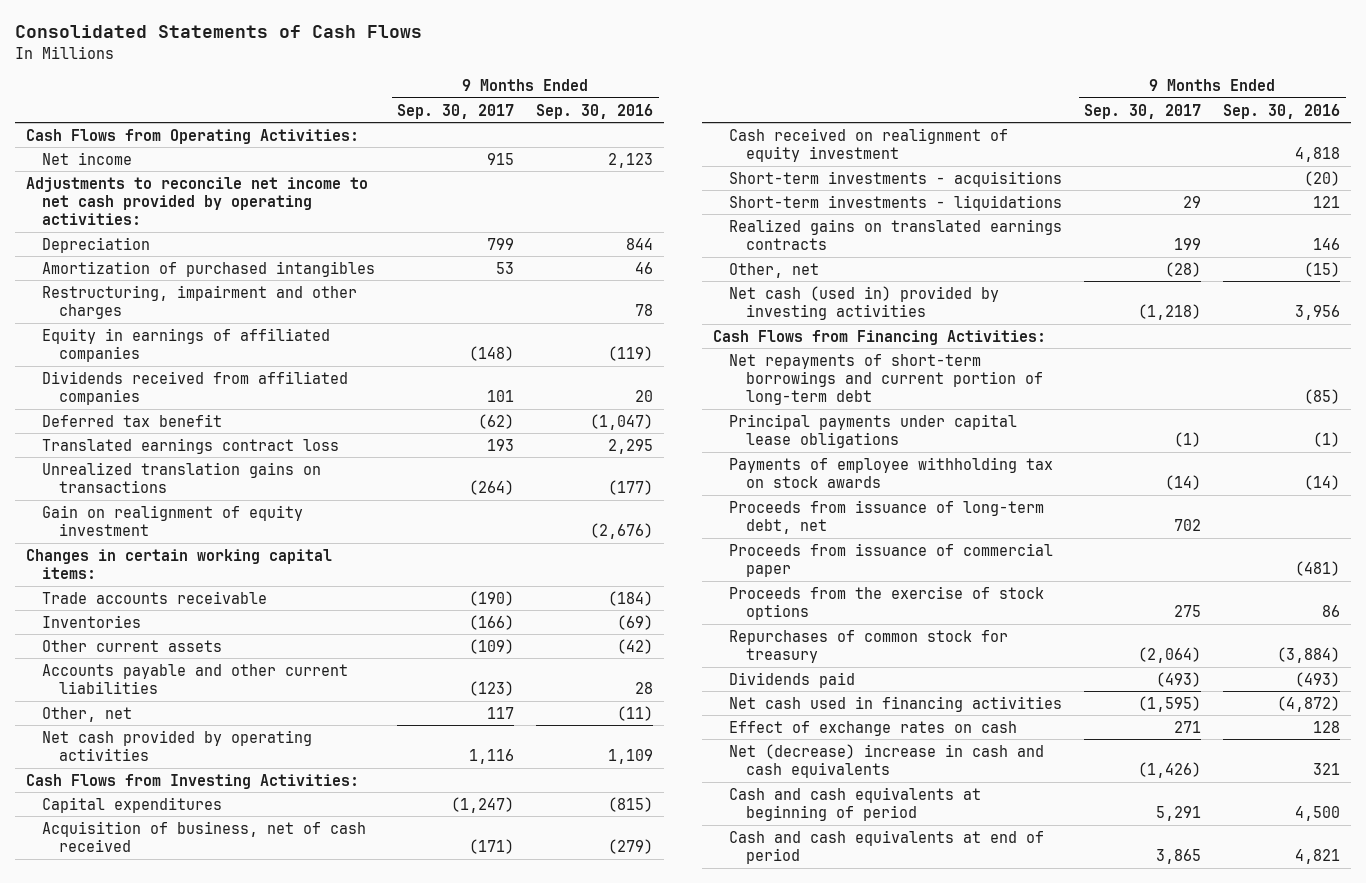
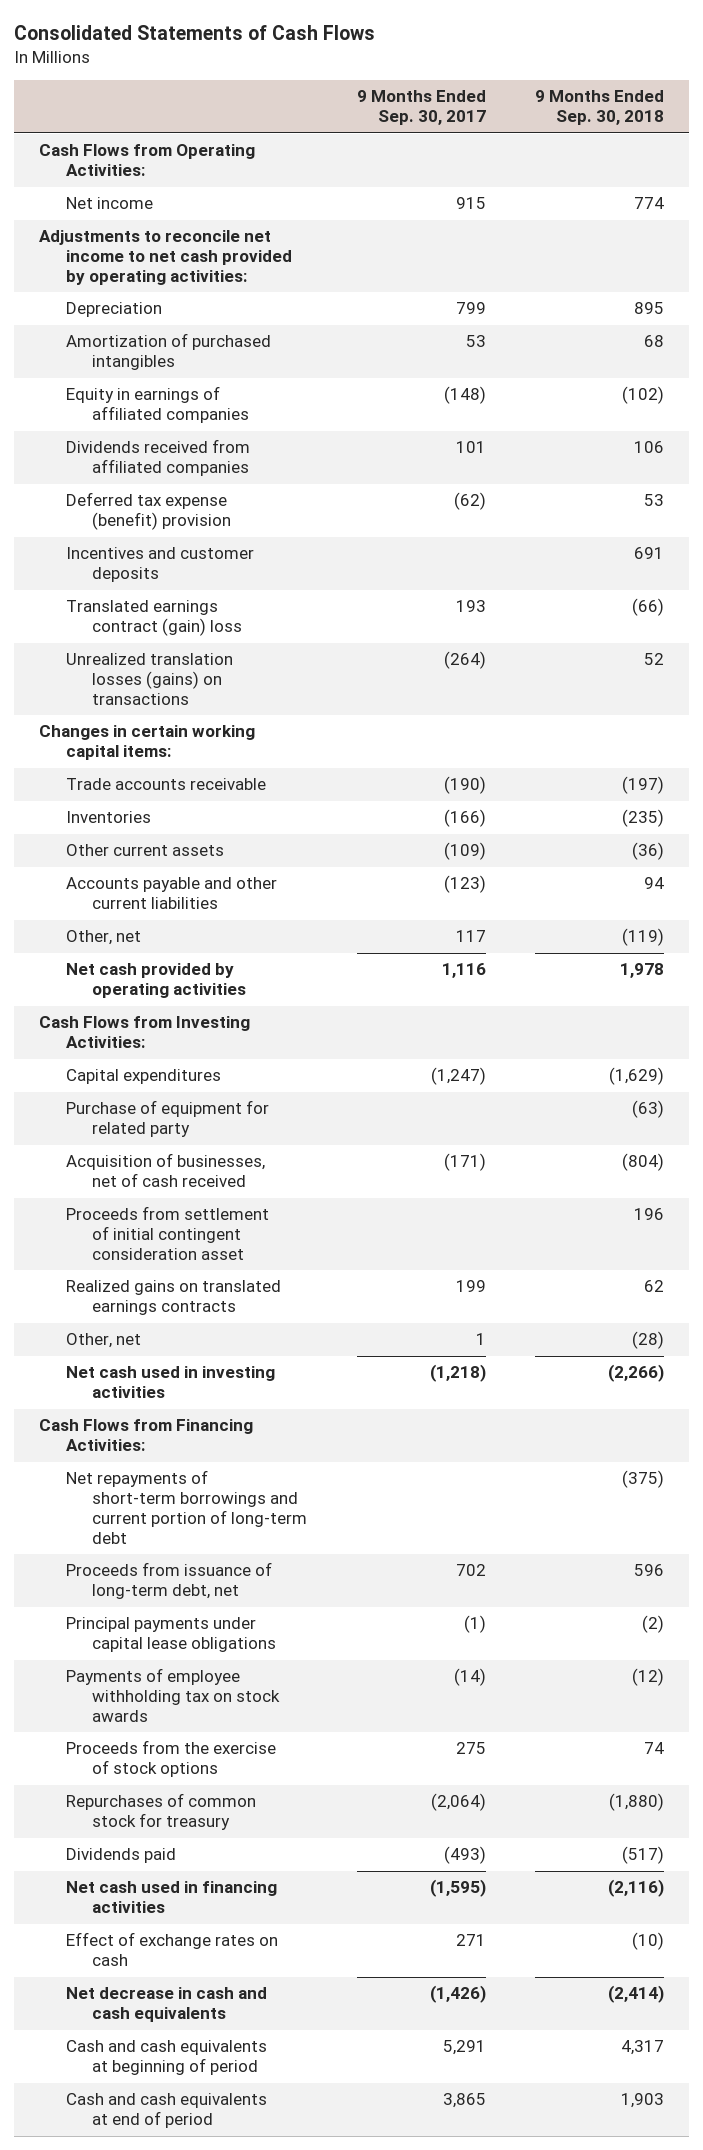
[536,103,654,119] Sep. 30, 2016 -> none
none -> [535,90,665,126] 9 Months Ended Sep. 30, 2018
[42,284,358,319] Restructuring, impairment and other charges -> none
[42,504,304,536] Gain on realignment of equity investment -> none
[42,413,223,427] Deferred tax benefit -> [65,492,232,531] Deferred tax expense (benefit) provision
none -> [65,547,254,583] Incentives and customer deposits
[42,437,340,454] Translated earnings contract loss -> [65,600,243,637] Translated earnings contract (gain) loss
[42,461,322,493] Unrealized translation gains on transactions -> [65,653,233,705] Unrealized translation losses (gains) on transactions
[729,127,1009,162] Cash received on realignment of equity investment -> none
[729,170,1063,187] Short-term investments - acquisitions -> none
[729,194,1063,211] Short-term investments - liquidations -> none
none -> [65,1100,269,1138] Purchase of equipment for related party
[42,820,367,852] Acquisition of business, net of cash received -> [65,1153,265,1188] Acquisition of businesses, net of cash received
none -> [65,1206,269,1260] Proceeds from settlement of initial contingent consideration asset
[1165,261,1202,277] (28) -> [475,1333,486,1346] 1
[729,285,1000,320] Net cash (used in) provided by investing activities -> [65,1366,275,1399] Net cash used in investing activities
[729,499,1045,534] Proceeds from issuance of long-term debt, net -> [65,1562,272,1600] Proceeds from issuance of long-term debt, net
[729,542,1054,577] Proceeds from issuance of commercial paper -> none
[729,743,1045,778] Net (decrease) increase in cash and cash equivalents -> [65,1987,267,2023] Net decrease in cash and cash equivalents

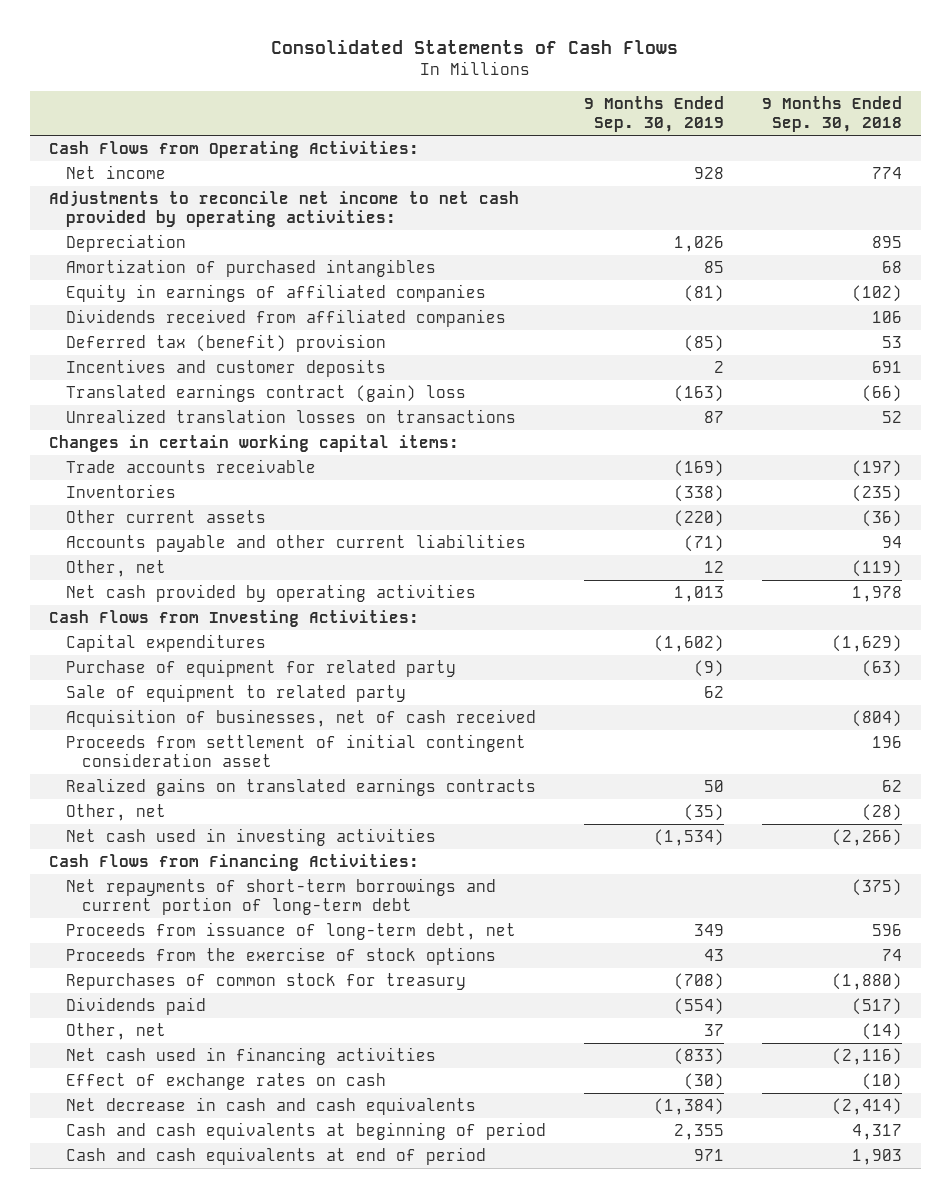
[356,90,486,126] 9 Months Ended Sep. 30, 2017 -> none
none -> [583,96,724,133] 9 Months Ended Sep. 30, 2019
[65,492,232,531] Deferred tax expense (benefit) provision -> [65,333,386,352] Deferred tax (benefit) provision
[65,653,233,705] Unrealized translation losses (gains) on transactions -> [65,408,516,423] Unrealized translation losses on transactions
none -> [65,683,406,702] Sale of equipment to related party
[65,1617,277,1653] Principal payments under capital lease obligations -> none
[65,1668,281,1722] Payments of employee withholding tax on stock awards -> none
none -> [65,1022,166,1040] Other, net

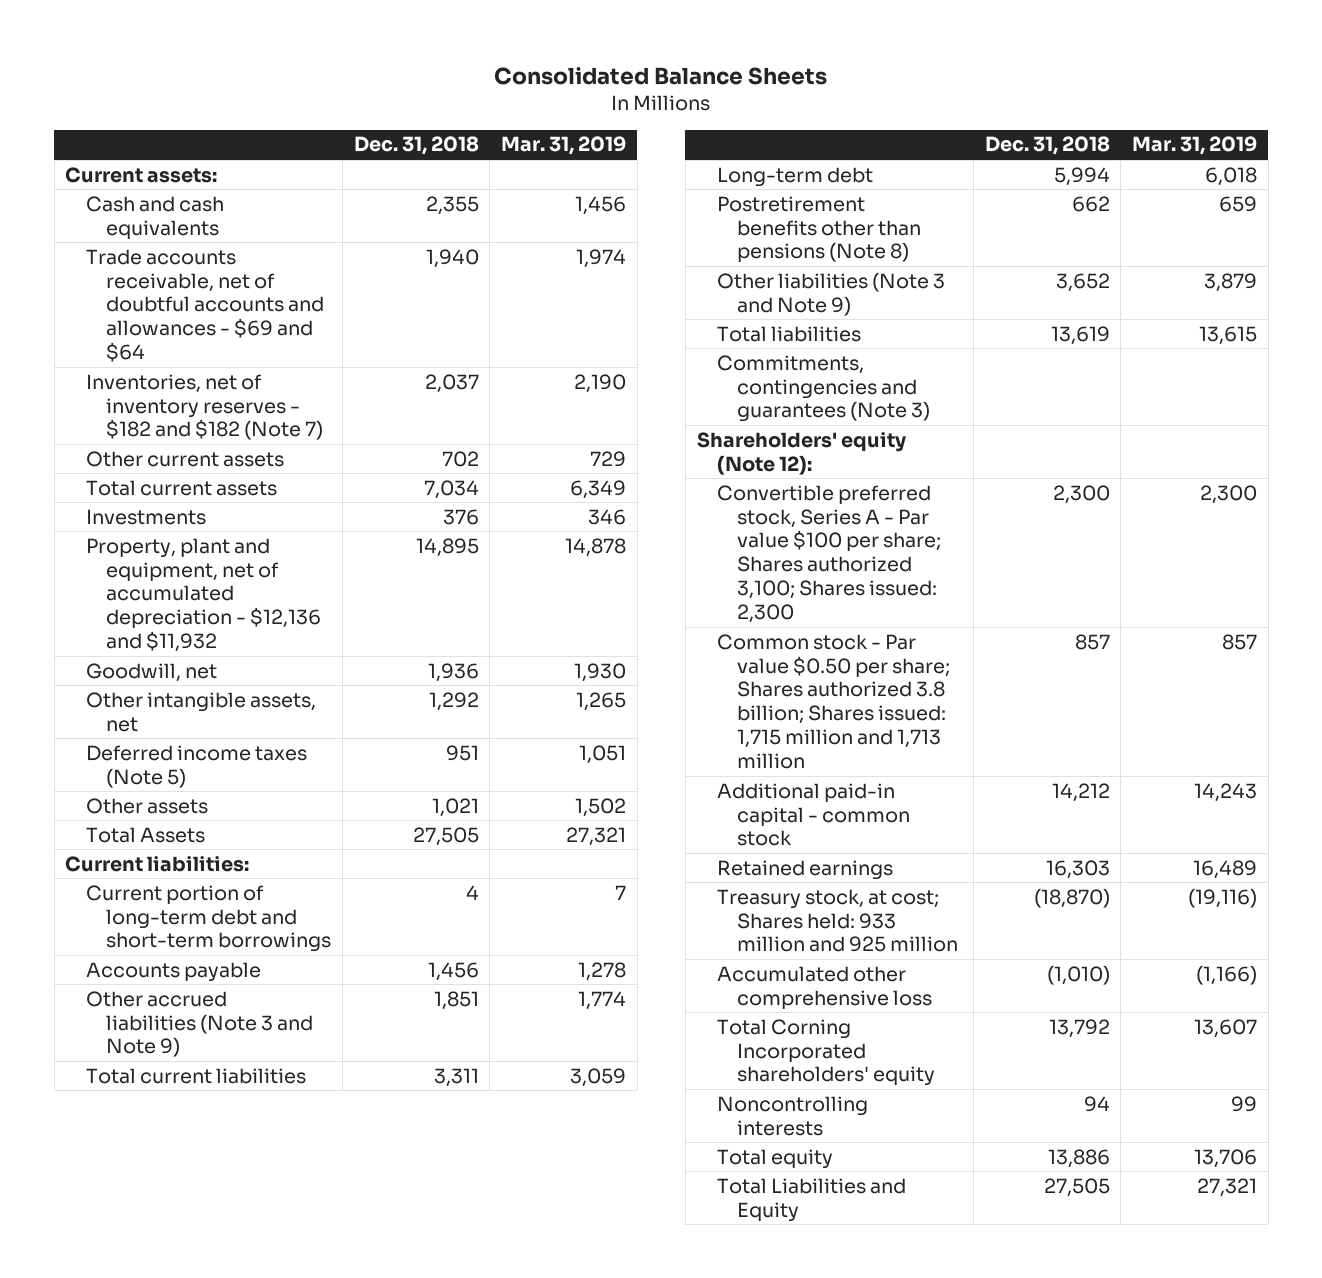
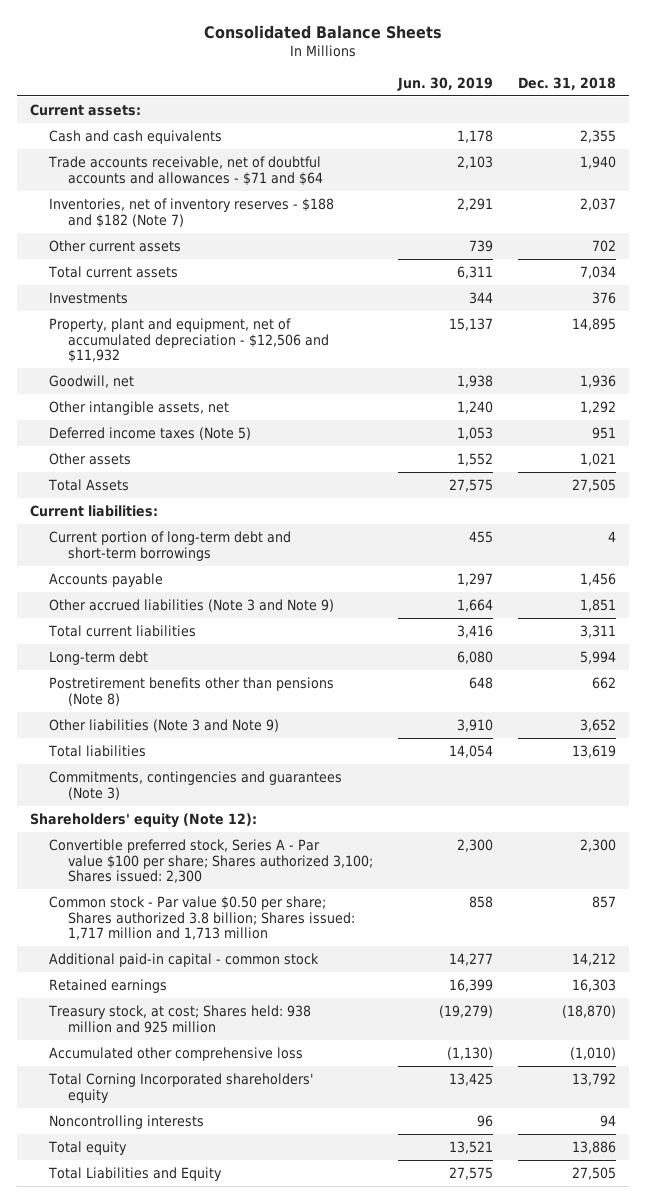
[500,136,626,156] Mar. 31, 2019 -> none
none -> [396,76,493,91] Jun. 30, 2019
[85,248,325,363] Trade accounts receivable, net of doubtful accounts and allowances - $69 and $64 -> [47,155,323,186] Trade accounts receivable, net of doubtful accounts and allowances - $71 and $64
[85,373,324,441] Inventories, net of inventory reserves - $182 and $182 (Note 7) -> [48,197,334,228] Inventories, net of inventory reserves - $188 and $182 (Note 7)
[85,537,322,653] Property, plant and equipment, net of accumulated depreciation - $12,136 and $11,932 -> [48,317,329,364] Property, plant and equipment, net of accumulated depreciation - $12,506 and $11,932
[716,633,951,769] Common stock - Par value $0.50 per share; Shares authorized 3.8 billion; Shares issued: 1,715 million and 1,713 million -> [48,895,355,941] Common stock - Par value $0.50 per share; Shares authorized 3.8 billion; Shares issued: 1,717 million and 1,713 million
[716,888,959,953] Treasury stock, at cost; Shares held: 933 million and 925 million -> [47,1004,311,1033] Treasury stock, at cost; Shares held: 938 million and 925 million

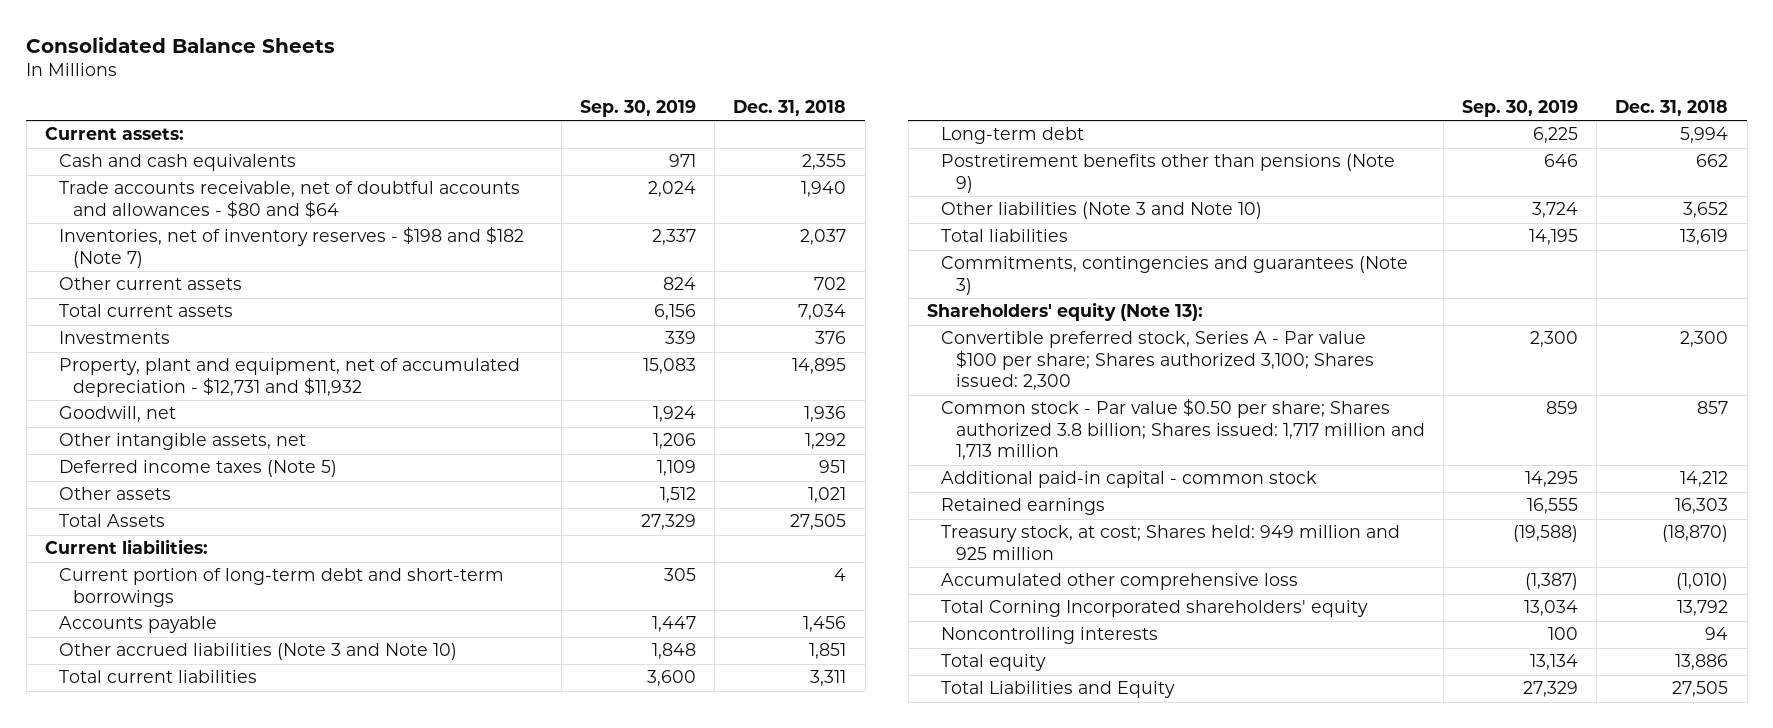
[396,76,493,91] Jun. 30, 2019 -> none
none -> [579,99,696,117] Sep. 30, 2019
[47,155,323,186] Trade accounts receivable, net of doubtful accounts and allowances - $71 and $64 -> [59,181,521,218] Trade accounts receivable, net of doubtful accounts and allowances - $80 and $64
[48,197,334,228] Inventories, net of inventory reserves - $188 and $182 (Note 7) -> [59,227,525,268] Inventories, net of inventory reserves - $198 and $182 (Note 7)
[48,317,329,364] Property, plant and equipment, net of accumulated depreciation - $12,506 and $11,932 -> [59,358,521,397] Property, plant and equipment, net of accumulated depreciation - $12,731 and $11,932
[48,598,334,612] Other accrued liabilities (Note 3 and Note 9) -> [59,643,458,661] Other accrued liabilities (Note 3 and Note 10)
[48,676,334,706] Postretirement benefits other than pensions (Note 8) -> [941,154,1396,193] Postretirement benefits other than pensions (Note 9)
[48,718,279,732] Other liabilities (Note 3 and Note 9) -> [941,202,1263,220] Other liabilities (Note 3 and Note 10)
[29,812,257,828] Shareholders' equity (Note 12): -> [926,302,1203,322] Shareholders' equity (Note 13):
[47,1004,311,1033] Treasury stock, at cost; Shares held: 938 million and 925 million -> [941,525,1401,560] Treasury stock, at cost; Shares held: 949 million and 925 million

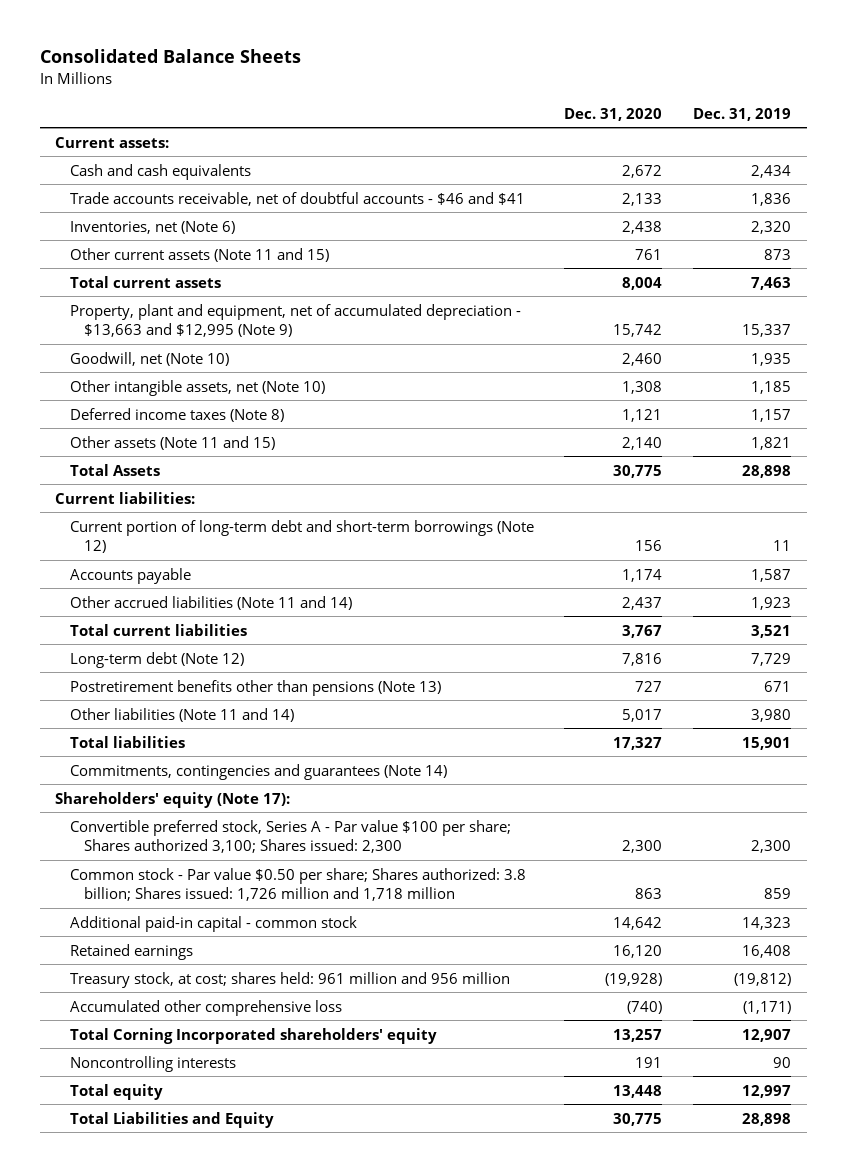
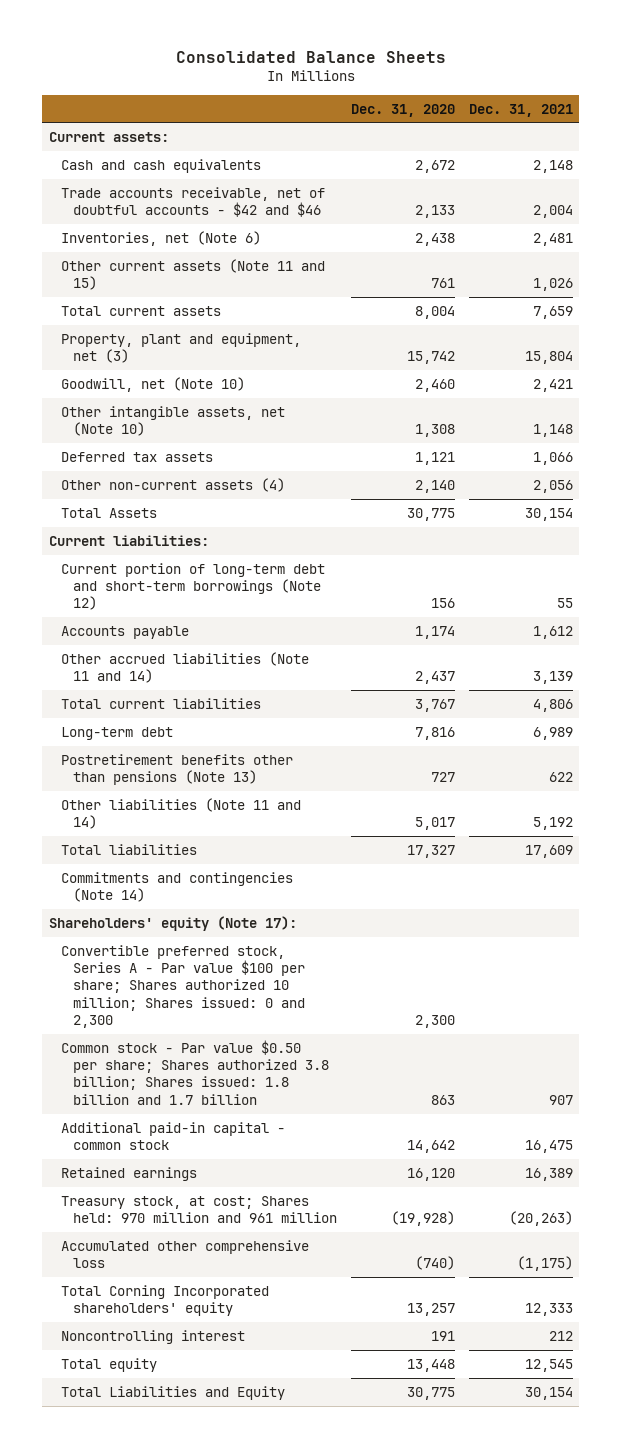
[693,107,792,121] Dec. 31, 2019 -> none
none -> [468,103,573,117] Dec. 31, 2021
[69,191,525,206] Trade accounts receivable, net of doubtful accounts - $46 and $41 -> [60,186,325,218] Trade accounts receivable, net of doubtful accounts - $42 and $46
[69,303,521,338] Property, plant and equipment, net of accumulated depreciation - $13,663 and $12,995 (Note 9) -> [60,332,301,364] Property, plant and equipment, net (3)
[69,407,284,422] Deferred income taxes (Note 8) -> [60,451,213,462] Deferred tax assets
[69,435,275,450] Other assets (Note 11 and 15) -> [60,477,285,492] Other non-current assets (4)
[69,651,244,668] Long-term debt (Note 12) -> [60,726,173,740] Long-term debt
[69,763,447,780] Commitments, contingencies and guarantees (Note 14) -> [60,871,293,903] Commitments and contingencies (Note 14)
[69,819,511,854] Convertible preferred stock, Series A - Par value $100 per share; Shares authorized 3,100; Shares issued: 2,300 -> [60,944,305,1029] Convertible preferred stock, Series A - Par value $100 per share; Shares authorized 10 million; Shares issued: 0 and 2,300
[69,867,526,902] Common stock - Par value $0.50 per share; Shares authorized: 3.8 billion; Shares issued: 1,726 million and 1,718 million -> [60,1039,329,1105] Common stock - Par value $0.50 per share; Shares authorized 3.8 billion; Shares issued: 1.8 billion and 1.7 billion
[69,971,510,988] Treasury stock, at cost; shares held: 961 million and 956 million -> [60,1195,337,1224] Treasury stock, at cost; Shares held: 970 million and 961 million
[69,1055,236,1072] Noncontrolling interests -> [60,1329,245,1344] Noncontrolling interest

